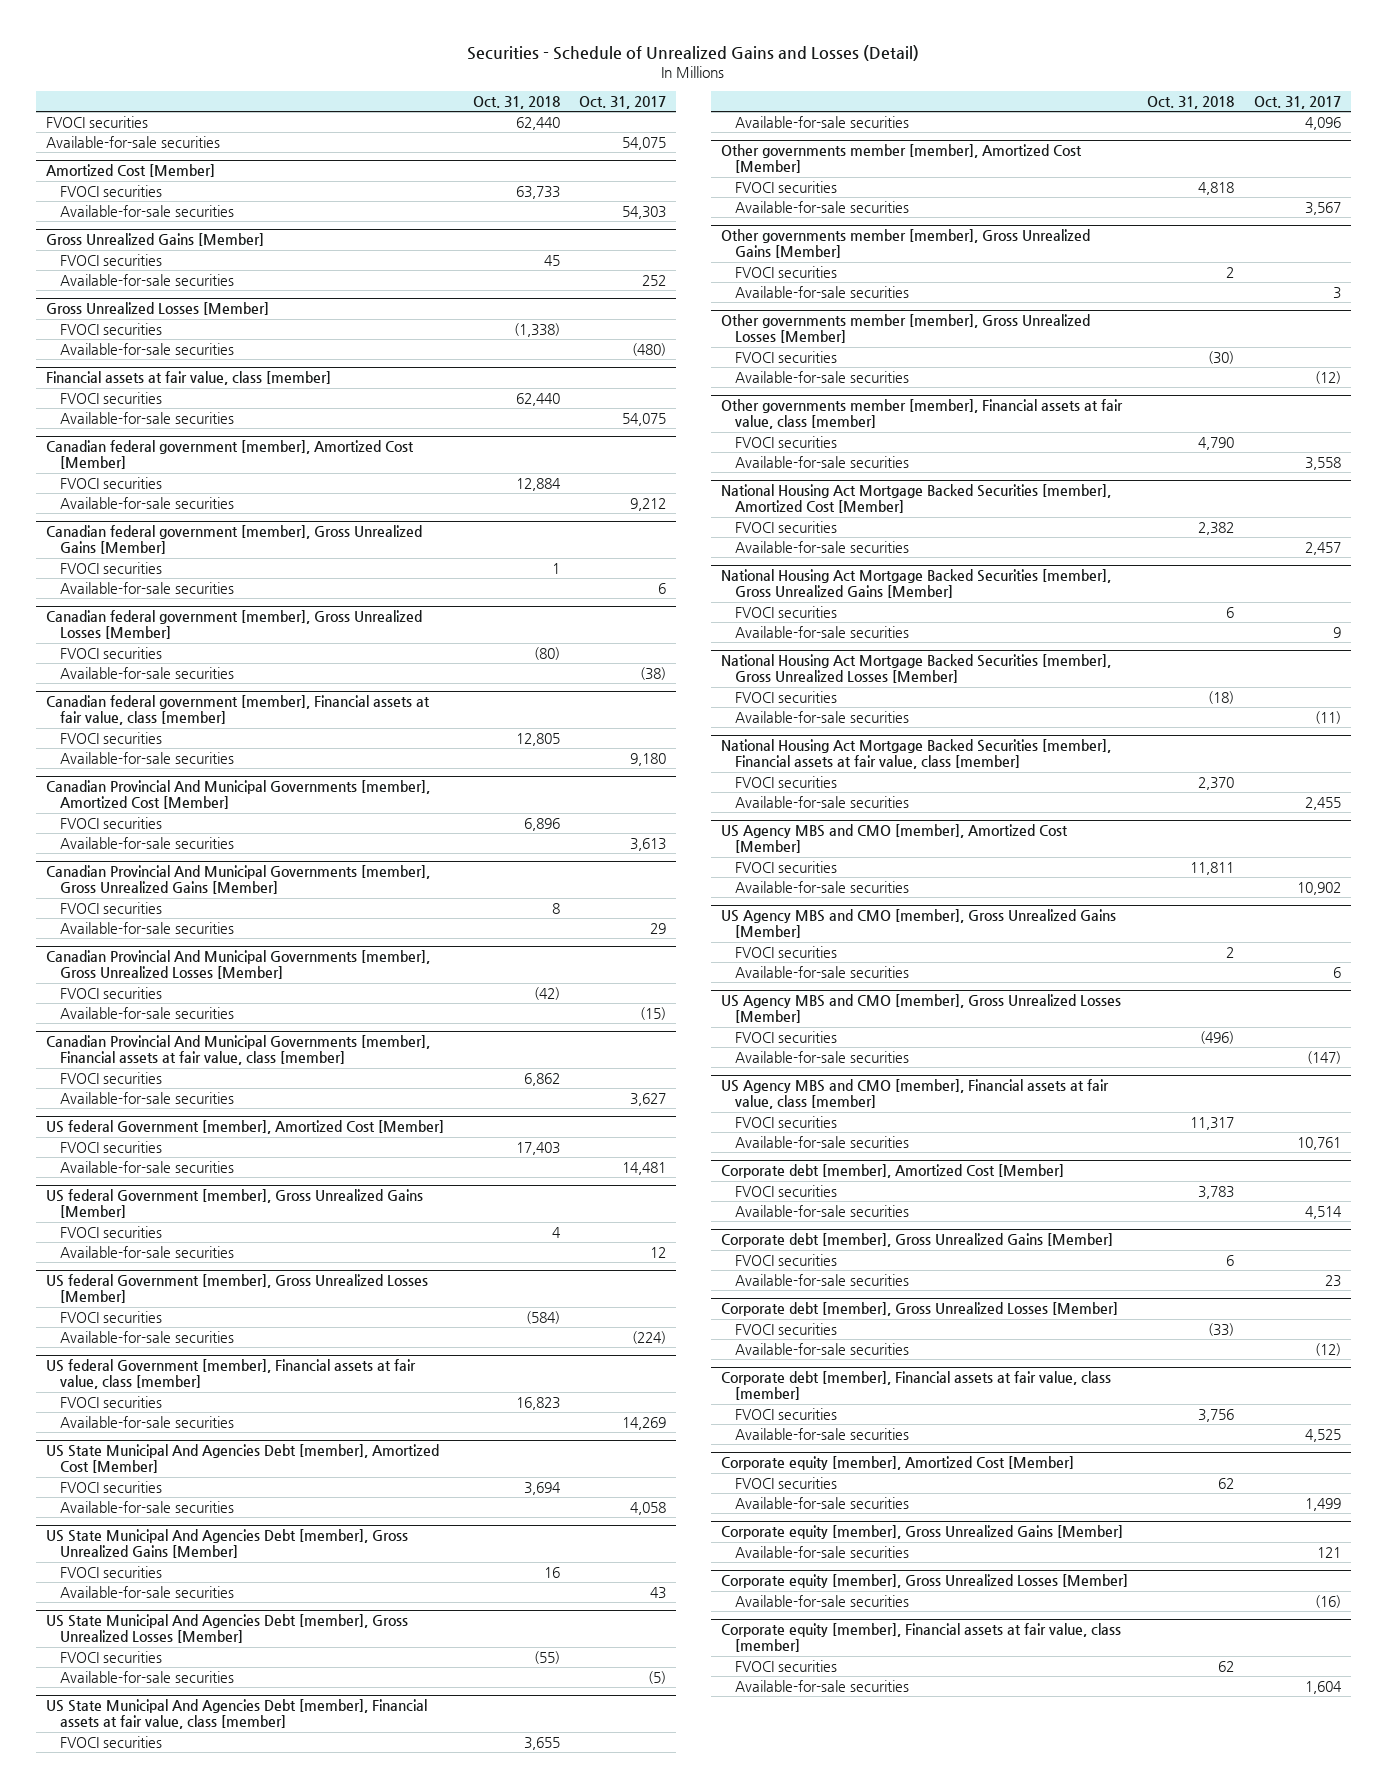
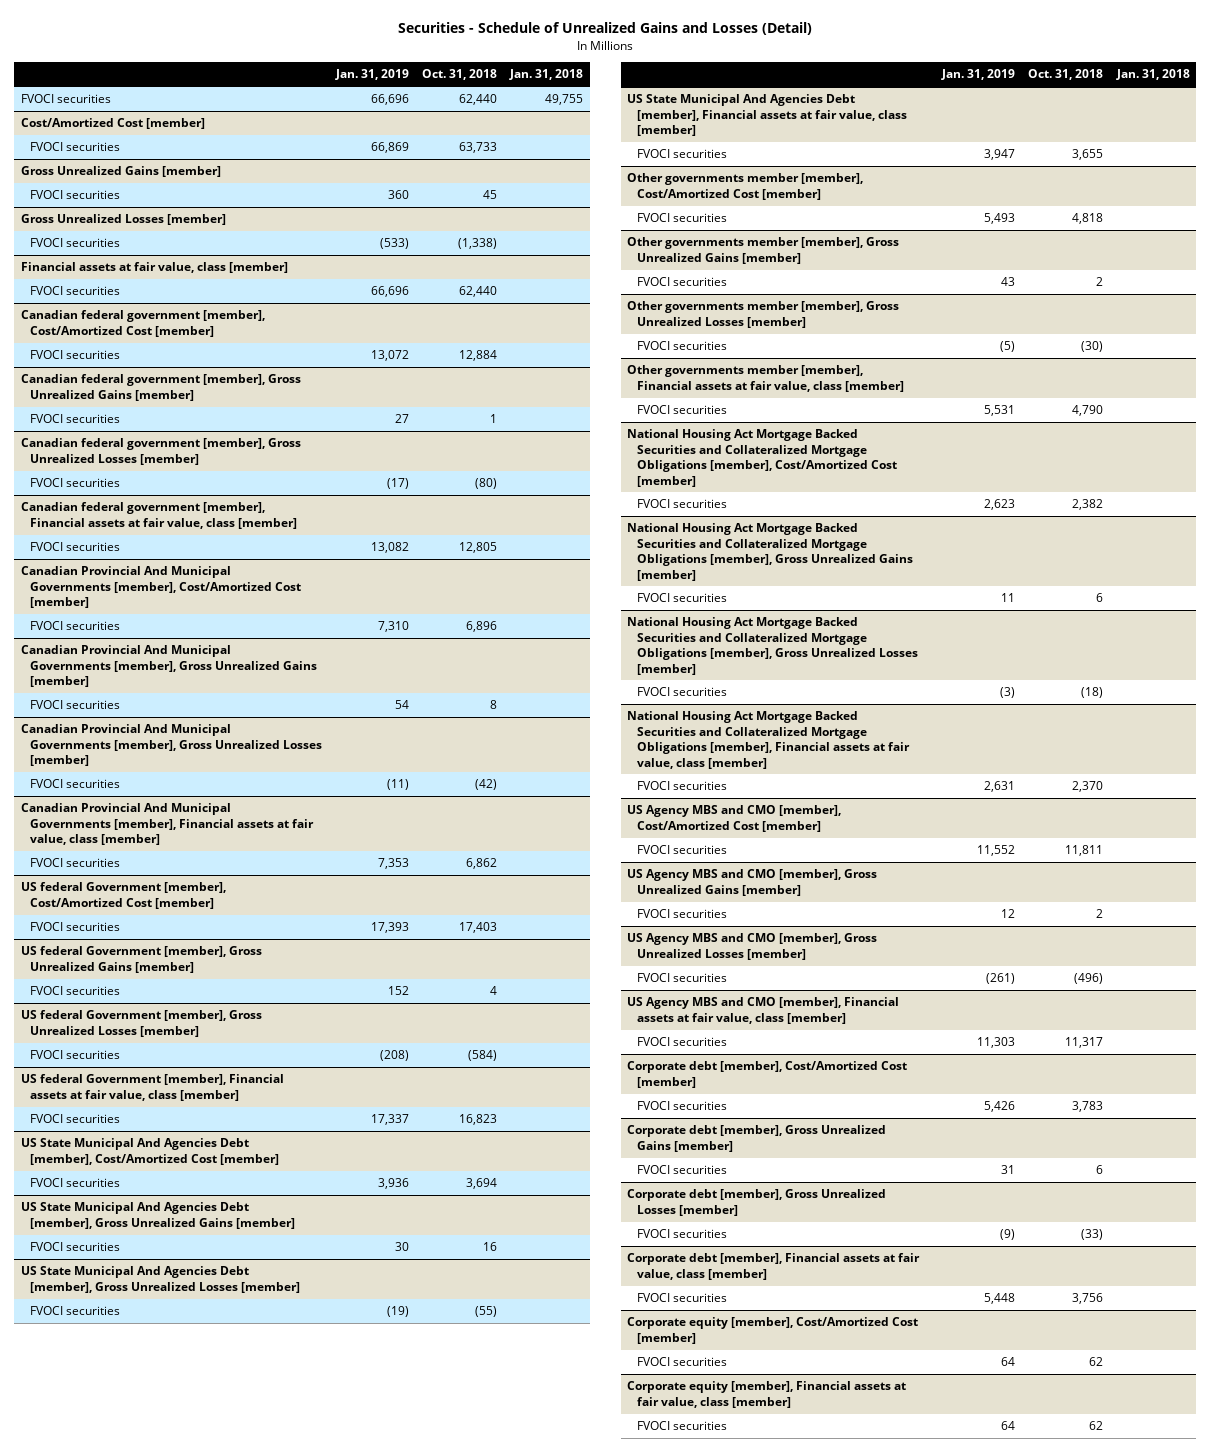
[579,95,667,109] Oct. 31, 2017 -> none
none -> [334,69,409,81] Jan. 31, 2019
none -> [509,69,584,81] Jan. 31, 2018
[45,136,220,149] Available-for-sale securities -> none
[45,164,215,178] Amortized Cost [Member] -> [21,118,206,130] Cost/Amortized Cost [member]
[59,205,234,218] Available-for-sale securities -> none
[45,233,264,247] Gross Unrealized Gains [Member] -> [21,166,222,178] Gross Unrealized Gains [member]
[59,274,234,287] Available-for-sale securities -> none
[45,302,269,316] Gross Unrealized Losses [Member] -> [21,214,227,226] Gross Unrealized Losses [member]
[59,343,234,356] Available-for-sale securities -> none
[59,412,234,425] Available-for-sale securities -> none
[45,440,414,470] Canadian federal government [member], Amortized Cost [Member] -> [21,310,266,337] Canadian federal government [member], Cost/Amortized Cost [member]
[59,497,234,510] Available-for-sale securities -> none
[45,525,422,555] Canadian federal government [member], Gross Unrealized Gains [Member] -> [21,374,302,401] Canadian federal government [member], Gross Unrealized Gains [member]
[59,582,234,595] Available-for-sale securities -> none
[45,610,422,640] Canadian federal government [member], Gross Unrealized Losses [Member] -> [21,438,302,465] Canadian federal government [member], Gross Unrealized Losses [member]
[59,667,234,680] Available-for-sale securities -> none
[59,752,234,765] Available-for-sale securities -> none
[45,780,430,810] Canadian Provincial And Municipal Governments [member], Amortized Cost [Member] -> [21,566,302,609] Canadian Provincial And Municipal Governments [member], Cost/Amortized Cost [member]
[59,837,234,850] Available-for-sale securities -> none
[45,865,430,895] Canadian Provincial And Municipal Governments [member], Gross Unrealized Gains [Member] -> [21,645,318,688] Canadian Provincial And Municipal Governments [member], Gross Unrealized Gains [member]
[59,922,234,935] Available-for-sale securities -> none
[45,950,430,980] Canadian Provincial And Municipal Governments [member], Gross Unrealized Losses [Member] -> [21,724,323,767] Canadian Provincial And Municipal Governments [member], Gross Unrealized Losses [member]
[59,1007,234,1020] Available-for-sale securities -> none
[59,1092,234,1105] Available-for-sale securities -> none
[45,1120,444,1135] US federal Government [member], Amortized Cost [Member] -> [21,882,227,909] US federal Government [member], Cost/Amortized Cost [member]
[59,1161,234,1174] Available-for-sale securities -> none
[45,1189,423,1219] US federal Government [member], Gross Unrealized Gains [Member] -> [21,946,263,973] US federal Government [member], Gross Unrealized Gains [member]
[59,1246,234,1259] Available-for-sale securities -> none
[45,1274,428,1304] US federal Government [member], Gross Unrealized Losses [Member] -> [21,1010,263,1037] US federal Government [member], Gross Unrealized Losses [member]
[59,1331,234,1344] Available-for-sale securities -> none
[59,1416,234,1429] Available-for-sale securities -> none
[45,1444,439,1474] US State Municipal And Agencies Debt [member], Amortized Cost [Member] -> [21,1138,280,1165] US State Municipal And Agencies Debt [member], Cost/Amortized Cost [member]
[59,1501,234,1514] Available-for-sale securities -> none
[45,1529,408,1559] US State Municipal And Agencies Debt [member], Gross Unrealized Gains [Member] -> [21,1202,296,1229] US State Municipal And Agencies Debt [member], Gross Unrealized Gains [member]
[59,1586,234,1599] Available-for-sale securities -> none
[45,1614,408,1644] US State Municipal And Agencies Debt [member], Gross Unrealized Losses [Member] -> [21,1266,301,1293] US State Municipal And Agencies Debt [member], Gross Unrealized Losses [member]
[59,1671,234,1684] Available-for-sale securities -> none
[734,116,909,129] Available-for-sale securities -> none
[720,144,1082,174] Other governments member [member], Amortized Cost [Member] -> [627,173,864,200] Other governments member [member], Cost/Amortized Cost [member]
[734,201,909,214] Available-for-sale securities -> none
[720,229,1090,259] Other governments member [member], Gross Unrealized Gains [Member] -> [627,237,900,264] Other governments member [member], Gross Unrealized Gains [member]
[734,286,909,299] Available-for-sale securities -> none
[720,314,1090,344] Other governments member [member], Gross Unrealized Losses [Member] -> [627,301,900,328] Other governments member [member], Gross Unrealized Losses [member]
[734,371,909,384] Available-for-sale securities -> none
[734,456,909,469] Available-for-sale securities -> none
[720,484,1111,514] National Housing Act Mortgage Backed Securities [member], Amortized Cost [Member] -> [627,429,897,487] National Housing Act Mortgage Backed Securities and Collateralized Mortgage Obligations [member], Cost/Amortized Cost [member]
[734,541,909,554] Available-for-sale securities -> none
[720,569,1111,599] National Housing Act Mortgage Backed Securities [member], Gross Unrealized Gains [Member] -> [627,523,913,581] National Housing Act Mortgage Backed Securities and Collateralized Mortgage Obligations [member], Gross Unrealized Gains [member]
[734,626,909,639] Available-for-sale securities -> none
[720,654,1111,684] National Housing Act Mortgage Backed Securities [member], Gross Unrealized Losses [Member] -> [627,617,918,675] National Housing Act Mortgage Backed Securities and Collateralized Mortgage Obligations [member], Gross Unrealized Losses [member]
[734,711,909,724] Available-for-sale securities -> none
[720,739,1111,770] National Housing Act Mortgage Backed Securities [member], Financial assets at fair value, class [member] -> [627,711,910,769] National Housing Act Mortgage Backed Securities and Collateralized Mortgage Obligations [member], Financial assets at fair value, class [member]
[734,796,909,809] Available-for-sale securities -> none
[720,824,1068,854] US Agency MBS and CMO [member], Amortized Cost [Member] -> [627,805,842,832] US Agency MBS and CMO [member], Cost/Amortized Cost [member]
[734,881,909,894] Available-for-sale securities -> none
[720,909,1116,939] US Agency MBS and CMO [member], Gross Unrealized Gains [Member] -> [627,869,878,896] US Agency MBS and CMO [member], Gross Unrealized Gains [member]
[734,966,909,979] Available-for-sale securities -> none
[720,994,1121,1024] US Agency MBS and CMO [member], Gross Unrealized Losses [Member] -> [627,933,878,960] US Agency MBS and CMO [member], Gross Unrealized Losses [member]
[734,1051,909,1064] Available-for-sale securities -> none
[734,1136,909,1149] Available-for-sale securities -> none
[720,1164,1064,1179] Corporate debt [member], Amortized Cost [Member] -> [627,1061,908,1088] Corporate debt [member], Cost/Amortized Cost [member]
[734,1205,909,1218] Available-for-sale securities -> none
[720,1233,1113,1248] Corporate debt [member], Gross Unrealized Gains [Member] -> [627,1125,887,1152] Corporate debt [member], Gross Unrealized Gains [member]
[734,1274,909,1287] Available-for-sale securities -> none
[720,1302,1118,1317] Corporate debt [member], Gross Unrealized Losses [Member] -> [627,1189,887,1216] Corporate debt [member], Gross Unrealized Losses [member]
[734,1343,909,1356] Available-for-sale securities -> none
[734,1428,909,1441] Available-for-sale securities -> none
[720,1456,1074,1471] Corporate equity [member], Amortized Cost [Member] -> [627,1317,919,1344] Corporate equity [member], Cost/Amortized Cost [member]
[734,1497,909,1510] Available-for-sale securities -> none
[720,1525,1123,1540] Corporate equity [member], Gross Unrealized Gains [Member] -> none
[734,1546,909,1559] Available-for-sale securities -> none
[720,1574,1128,1589] Corporate equity [member], Gross Unrealized Losses [Member] -> none
[734,1595,909,1608] Available-for-sale securities -> none
[734,1680,909,1693] Available-for-sale securities -> none

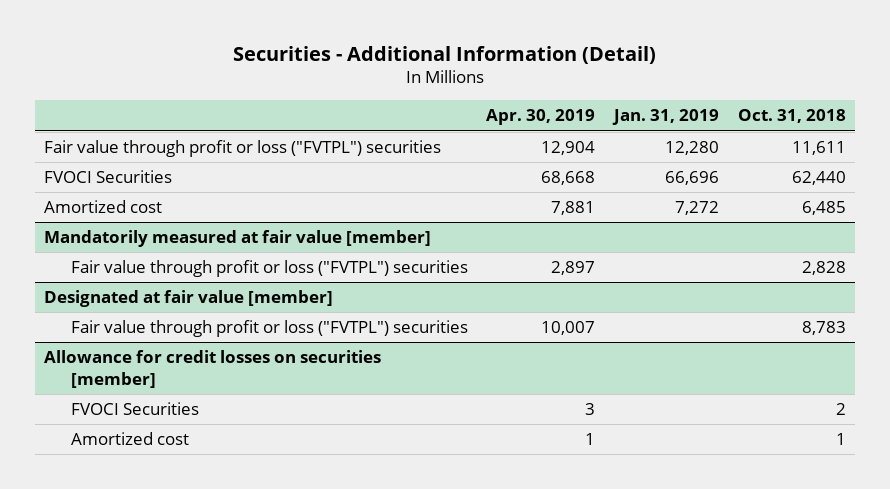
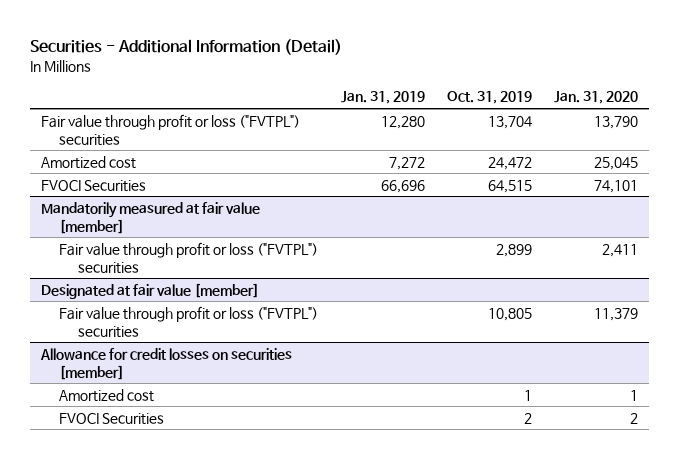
[486,109,596,126] Apr. 30, 2019 -> none
[737,109,846,124] Oct. 31, 2018 -> none
none -> [446,91,532,105] Oct. 31, 2019
none -> [554,91,639,105] Jan. 31, 2020
[44,170,173,184] FVOCI Securities -> [41,179,147,192] FVOCI Securities
[70,402,199,416] FVOCI Securities -> [59,412,165,425] FVOCI Securities

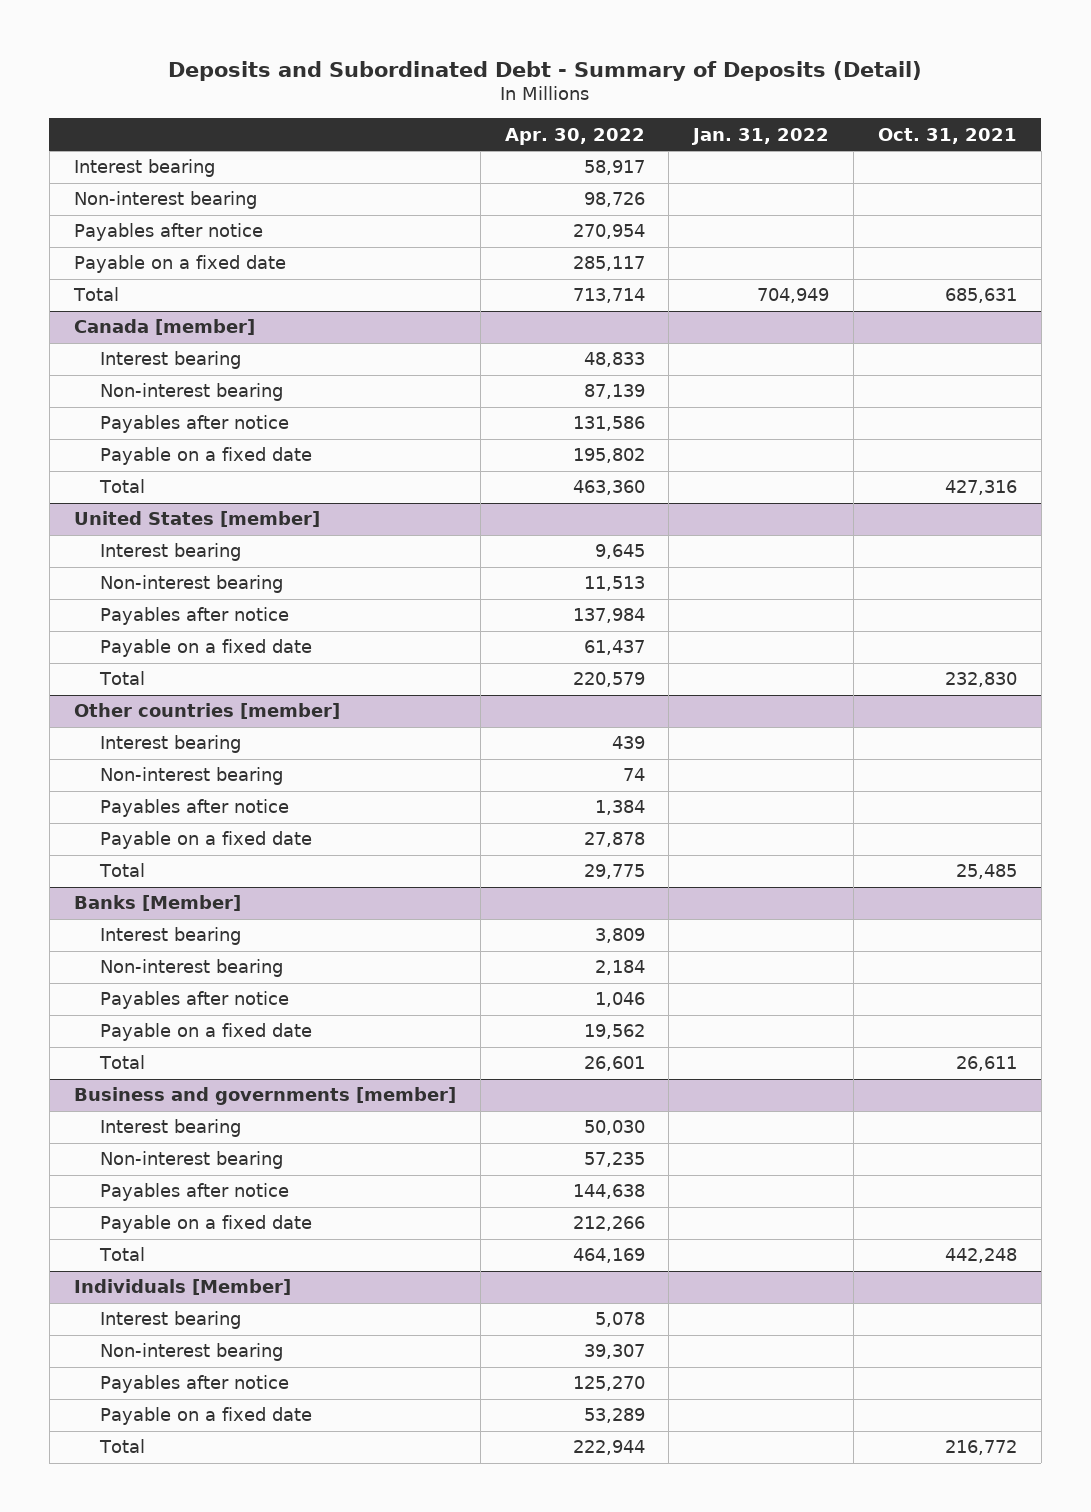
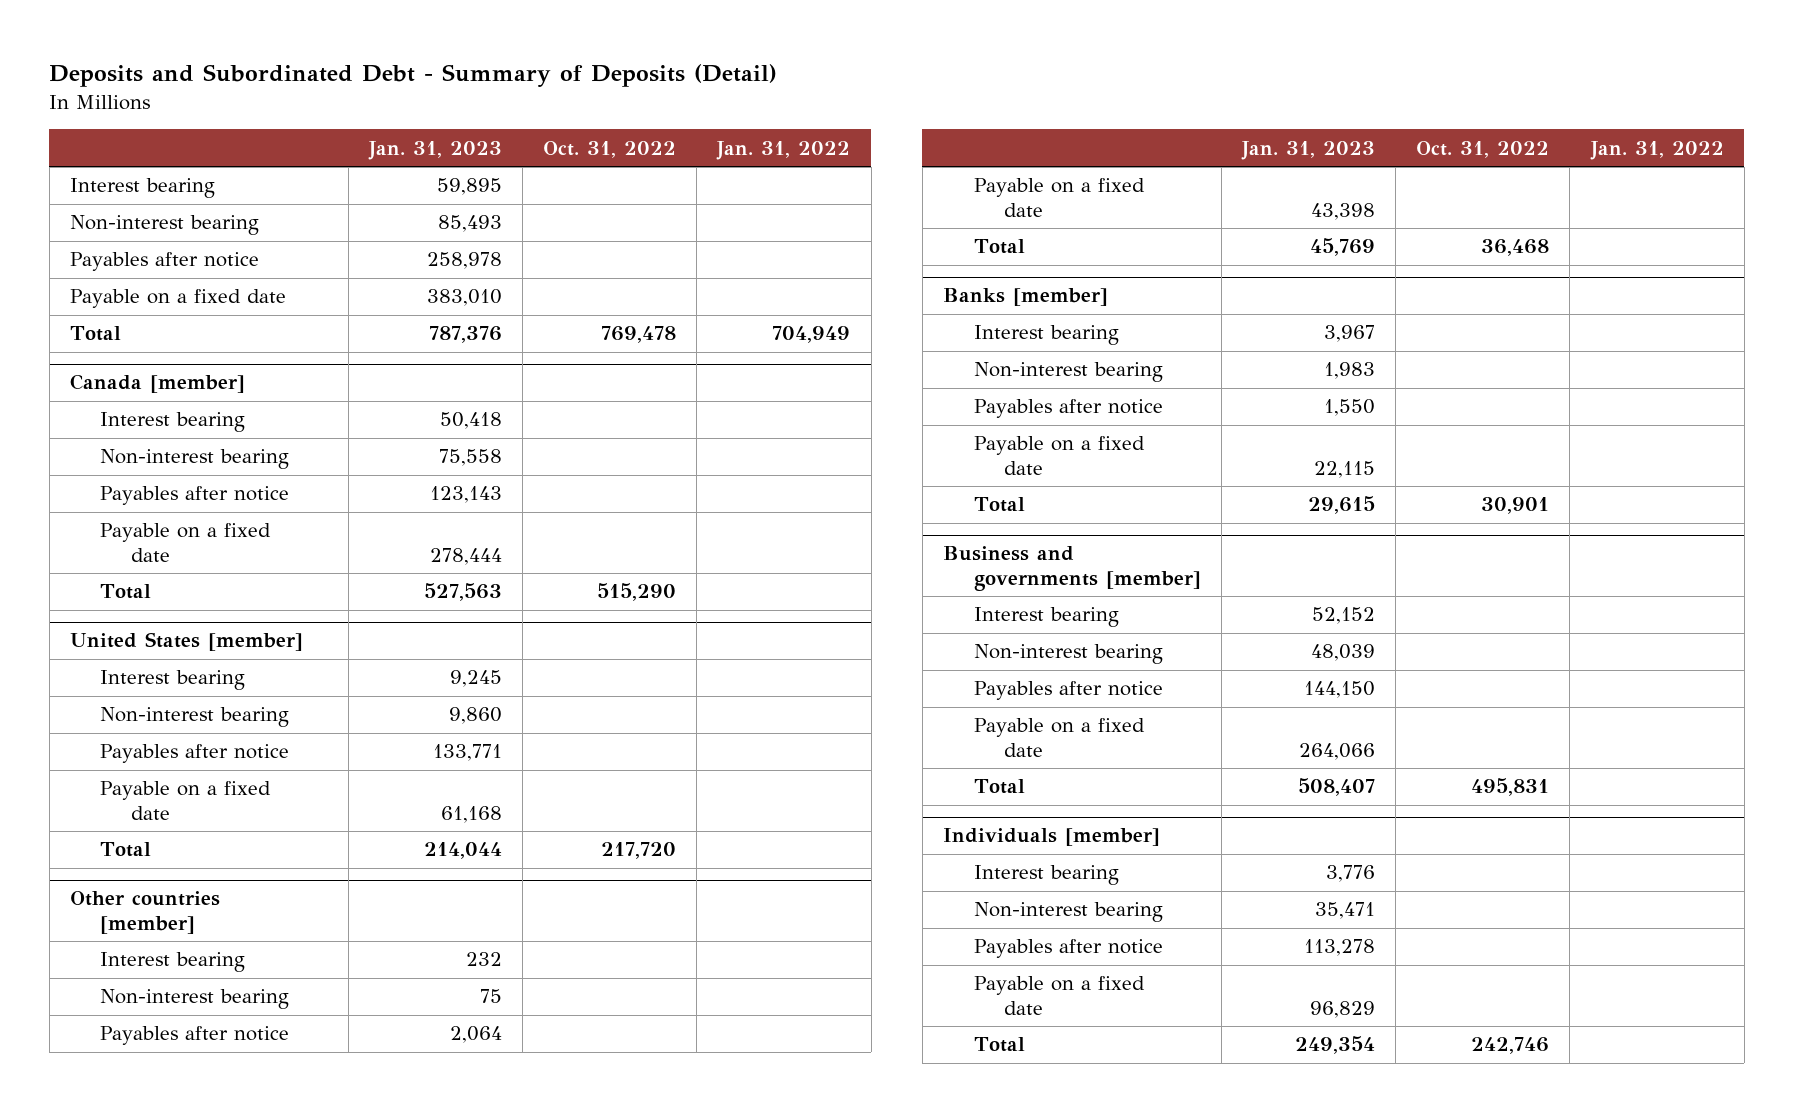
[504,127,645,145] Apr. 30, 2022 -> none
[878,127,1018,144] Oct. 31, 2021 -> none
none -> [367,140,502,160] Jan. 31, 2023
none -> [543,140,677,158] Oct. 31, 2022
[73,895,241,912] Banks [Member] -> [943,288,1109,307] Banks [member]
[73,1279,291,1296] Individuals [Member] -> [943,828,1161,847] Individuals [member]

